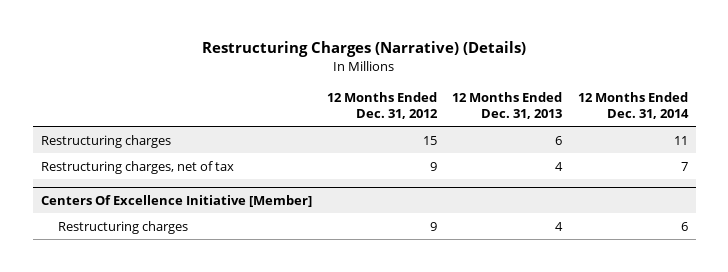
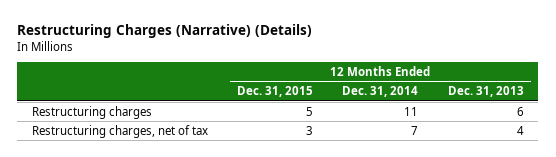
[327,91,439,119] 12 Months Ended Dec. 31, 2012 -> none
none -> [237,86,314,98] Dec. 31, 2015
[40,194,312,207] Centers Of Excellence Initiative [Member] -> none
[57,220,188,234] Restructuring charges -> none

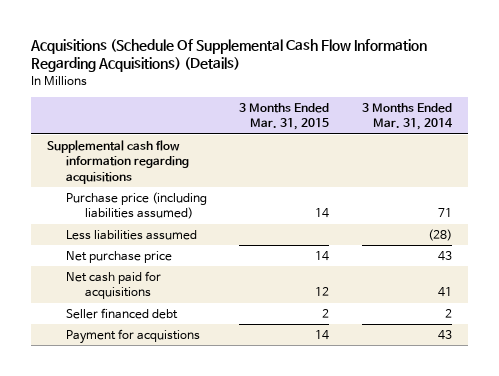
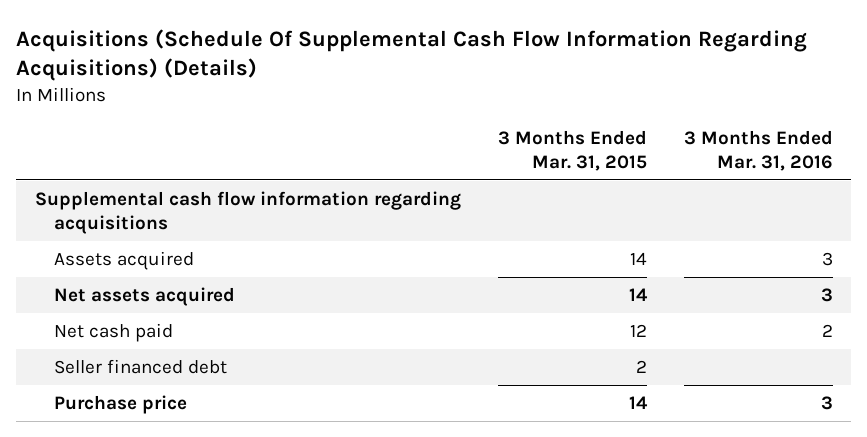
[361,102,453,131] 3 Months Ended Mar. 31, 2014 -> none
none -> [683,130,833,171] 3 Months Ended Mar. 31, 2016
[66,229,198,240] Less liabilities assumed -> none
[66,191,208,220] Purchase price (including liabilities assumed) -> [53,250,194,270] Assets acquired
[66,250,173,263] Net purchase price -> [53,286,235,306] Net assets acquired
[66,270,162,300] Net cash paid for acquisitions -> [53,322,173,342] Net cash paid
[66,328,201,344] Payment for acquistions -> [53,394,187,414] Purchase price

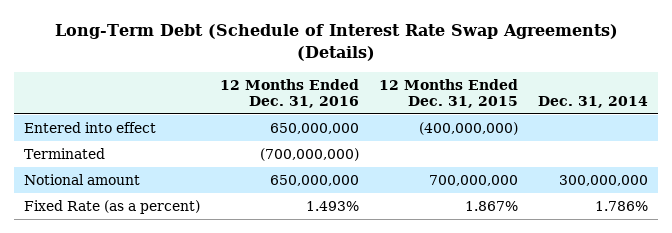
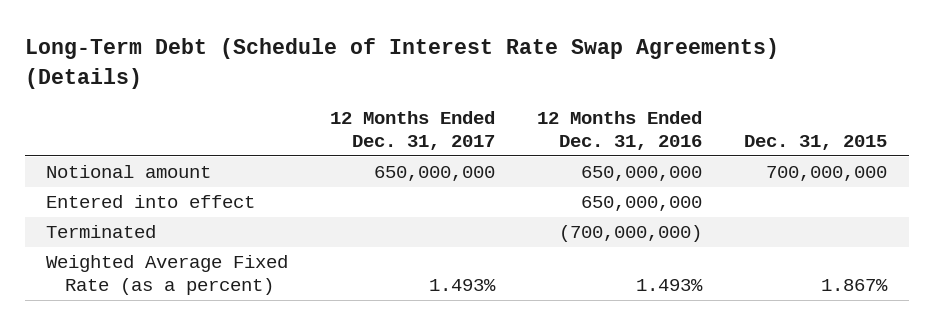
[378,78,518,108] 12 Months Ended Dec. 31, 2015 -> none
[537,95,648,108] Dec. 31, 2014 -> none
none -> [330,110,496,150] 12 Months Ended Dec. 31, 2017
none -> [744,134,888,150] Dec. 31, 2015
[24,173,141,185] Notional amount -> [46,165,212,179] Notional amount
[24,199,201,214] Fixed Rate (as a percent) -> [46,255,289,296] Weighted Average Fixed Rate (as a percent)

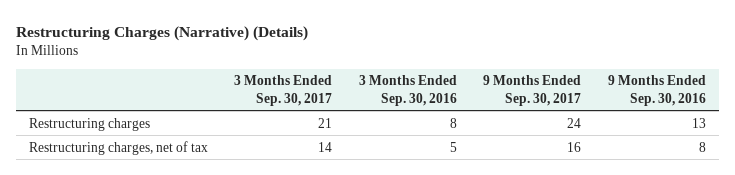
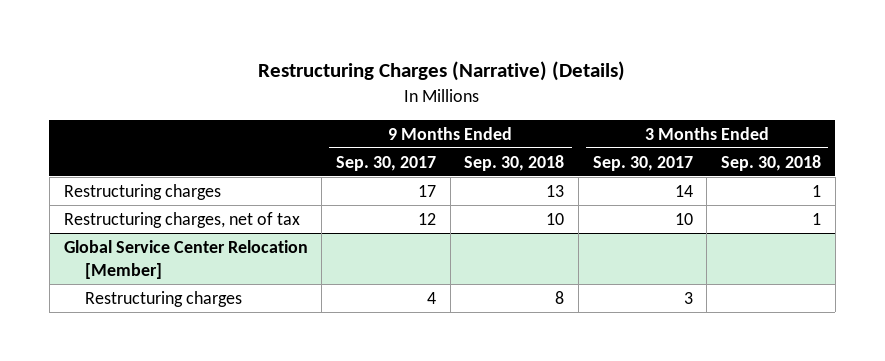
[358,75,457,106] 3 Months Ended Sep. 30, 2016 -> none
[607,75,706,106] 9 Months Ended Sep. 30, 2016 -> none
none -> [464,154,565,171] Sep. 30, 2018
none -> [721,154,822,171] Sep. 30, 2018
[318,117,333,128] 21 -> [674,184,693,197] 14
[567,117,582,128] 24 -> [418,184,437,197] 17
[318,141,333,152] 14 -> [674,212,693,225] 10
[567,141,582,152] 16 -> [418,212,437,225] 12
none -> [63,239,308,280] Global Service Center Relocation [Member]
none -> [84,290,242,307] Restructuring charges

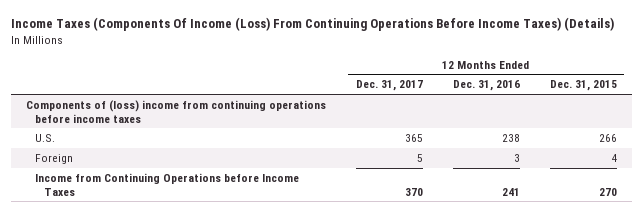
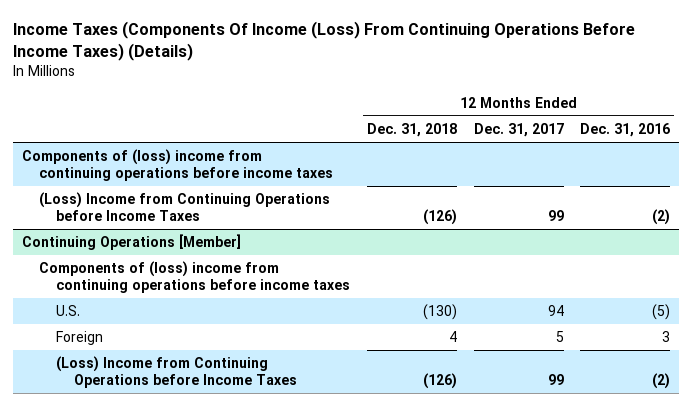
[549,80,617,92] Dec. 31, 2015 -> none
none -> [367,122,458,137] Dec. 31, 2018
none -> [39,192,331,222] (Loss) Income from Continuing Operations before Income Taxes
none -> [21,234,241,251] Continuing Operations [Member]
none -> [39,261,351,294] Components of (loss) income from continuing operations before income taxes
[404,133,423,142] 365 -> [547,305,564,317] 94
[501,133,520,142] 238 -> [652,304,671,321] (5)
[34,172,299,196] Income from Continuing Operations before Income Taxes -> [56,356,297,389] (Loss) Income from Continuing Operations before Income Taxes
[404,187,423,196] 370 -> [547,374,564,386] 99
[501,187,520,196] 241 -> [652,373,671,390] (2)

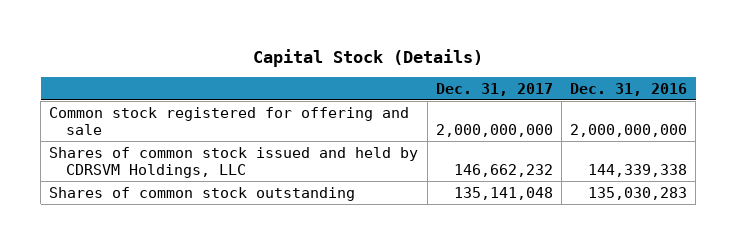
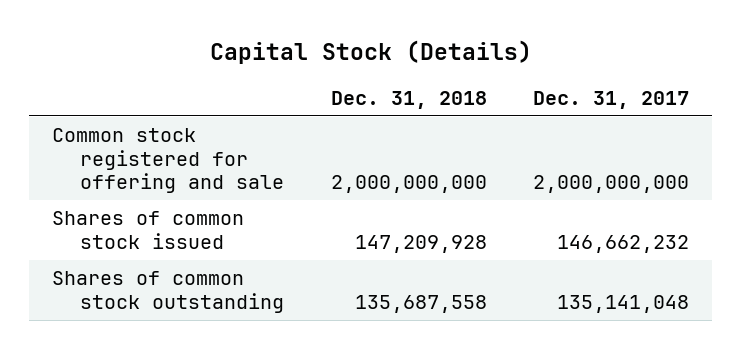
[570,82,688,96] Dec. 31, 2016 -> none
none -> [330,90,487,109] Dec. 31, 2018
[49,146,419,178] Shares of common stock issued and held by CDRSVM Holdings, LLC -> [52,211,245,249] Shares of common stock issued

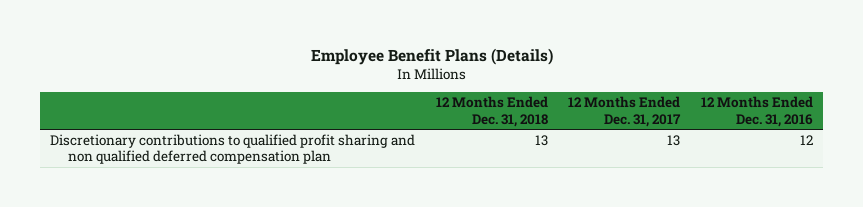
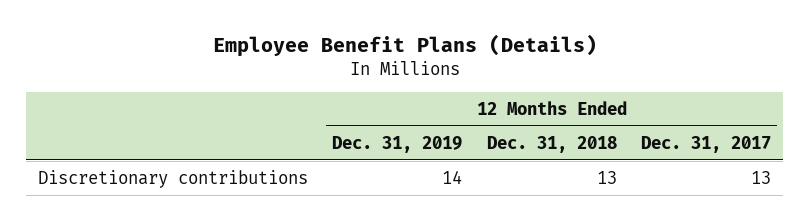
[700,96,813,127] 12 Months Ended Dec. 31, 2016 -> none
none -> [332,135,463,153] Dec. 31, 2019
[50,134,416,165] Discretionary contributions to qualified profit sharing and non qualified deferred compensation plan -> [37,169,308,188] Discretionary contributions

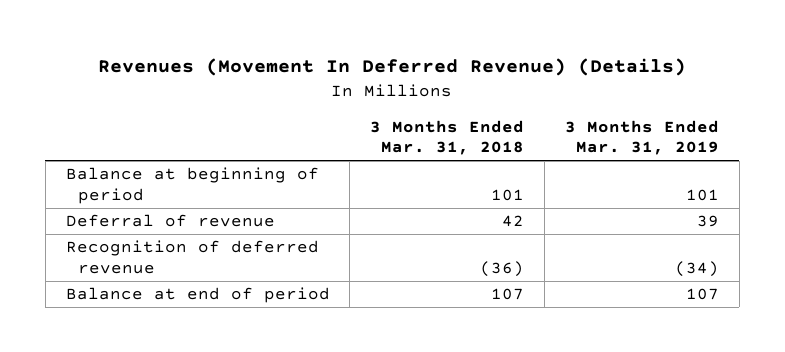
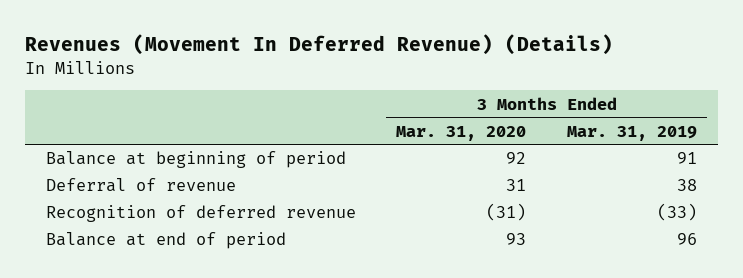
[370,119,525,156] 3 Months Ended Mar. 31, 2018 -> none
none -> [396,125,527,141] Mar. 31, 2020
[685,188,719,201] 101 -> [677,152,698,165] 91
[696,215,719,228] 39 -> [677,179,698,192] 38
[674,260,719,277] (34) -> [657,203,698,222] (33)
[685,288,719,301] 107 -> [677,233,698,246] 96

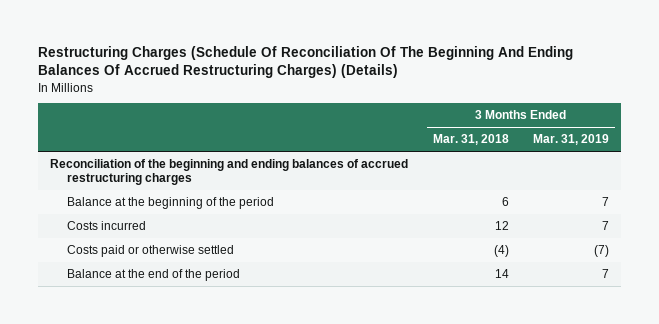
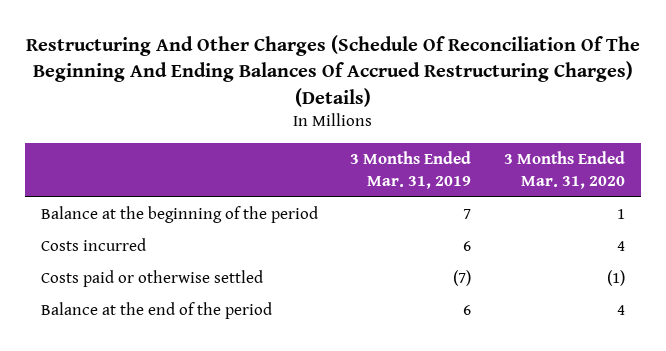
[38,45,574,79] Restructuring Charges (Schedule Of Reconciliation Of The Beginning And Ending Balances Of Accrued Restructuring Charges) (Details) -> [25,35,640,107] Restructuring And Other Charges (Schedule Of Reconciliation Of The Beginning And Ending Balances Of Accrued Restructuring Charges) (Details)
[432,134,509,146] Mar. 31, 2018 -> none
none -> [503,151,625,190] 3 Months Ended Mar. 31, 2020
[50,159,409,186] Reconciliation of the beginning and ending balances of accrued restructuring charges -> none
[601,221,609,231] 7 -> [463,240,472,251] 6
[601,269,609,279] 7 -> [463,304,472,315] 6

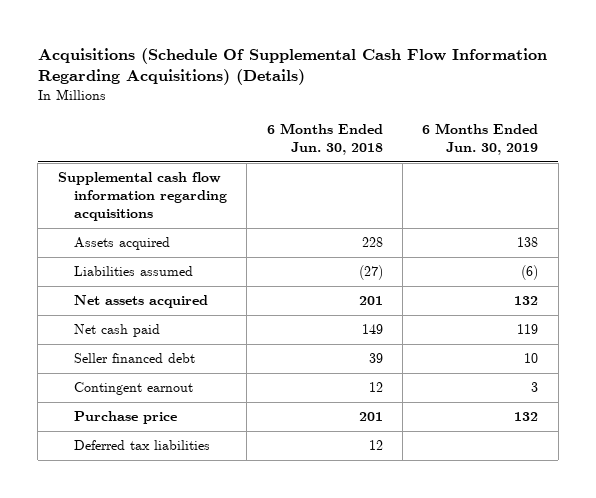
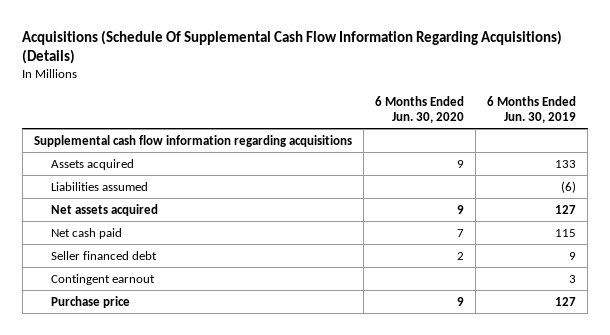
[266,122,383,155] 6 Months Ended Jun. 30, 2018 -> none
none -> [375,96,465,123] 6 Months Ended Jun. 30, 2020
[517,237,539,248] 138 -> [555,159,577,168] 133
[514,296,539,306] 132 -> [555,204,577,214] 127
[517,324,539,335] 119 -> [555,228,577,237] 115
[524,353,539,364] 10 -> [569,251,577,260] 9
[74,440,211,451] Deferred tax liabilities -> none
[514,412,539,422] 132 -> [555,296,577,306] 127

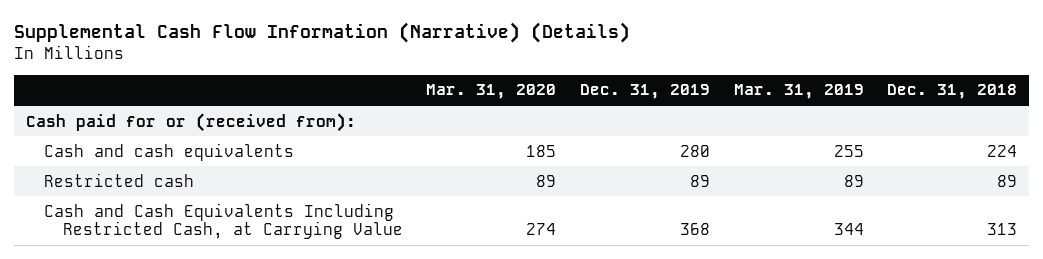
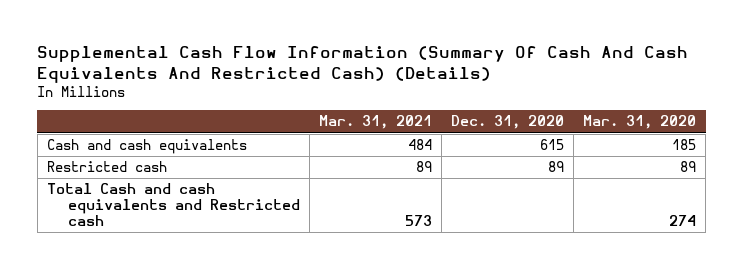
[13,21,630,43] Supplemental Cash Flow Information (Narrative) (Details) -> [37,46,689,83] Supplemental Cash Flow Information (Summary Of Cash And Cash Equivalents And Restricted Cash) (Details)
[579,84,710,100] Dec. 31, 2019 -> none
[733,84,864,100] Mar. 31, 2019 -> none
[887,84,1018,100] Dec. 31, 2018 -> none
none -> [318,115,432,130] Mar. 31, 2021
none -> [450,115,564,130] Dec. 31, 2020
[25,112,356,132] Cash paid for or (received from): -> none
[44,202,403,239] Cash and Cash Equivalents Including Restricted Cash, at Carrying Value -> [47,183,300,227] Total Cash and cash equivalents and Restricted cash

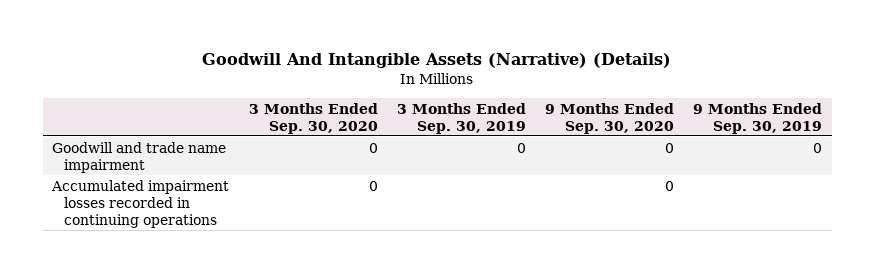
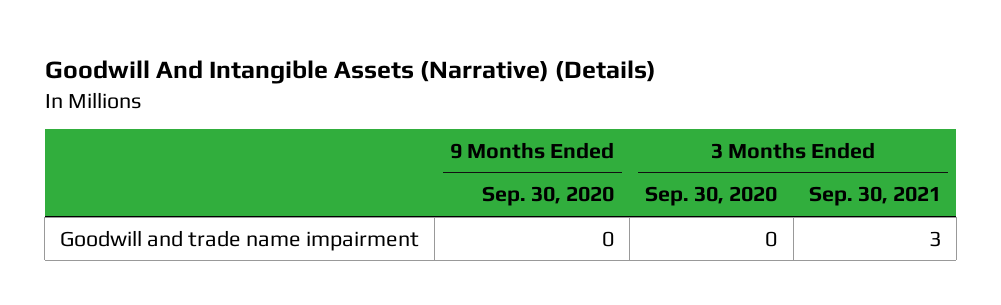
[396,102,526,134] 3 Months Ended Sep. 30, 2019 -> none
[693,102,823,134] 9 Months Ended Sep. 30, 2019 -> none
none -> [808,186,941,207] Sep. 30, 2021
[51,179,230,228] Accumulated impairment losses recorded in continuing operations -> none

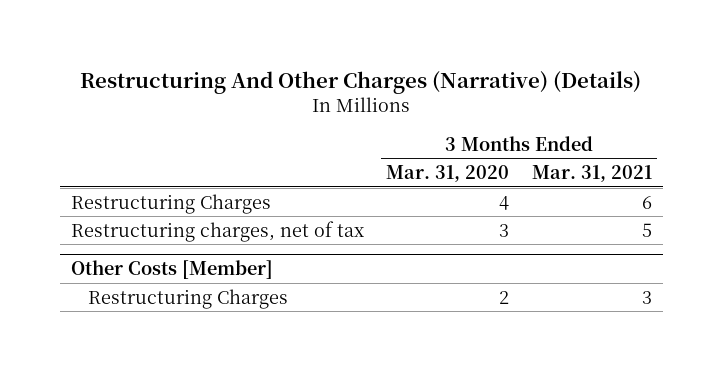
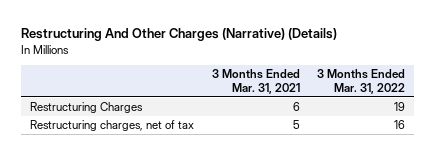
[386,165,510,183] Mar. 31, 2020 -> none
none -> [317,69,406,95] 3 Months Ended Mar. 31, 2022
[71,260,274,280] Other Costs [Member] -> none
[87,288,288,309] Restructuring Charges -> none

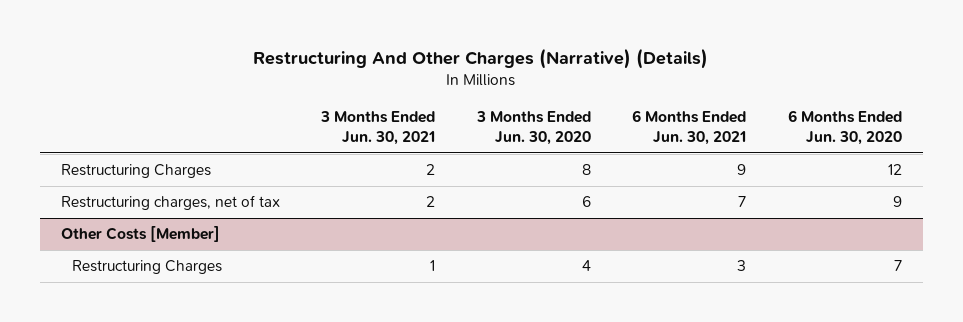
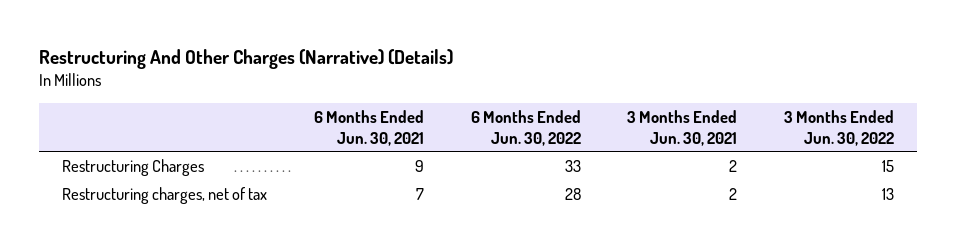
[475,110,591,146] 3 Months Ended Jun. 30, 2020 -> none
[787,109,902,146] 6 Months Ended Jun. 30, 2020 -> none
none -> [470,109,581,146] 6 Months Ended Jun. 30, 2022
none -> [783,109,894,146] 3 Months Ended Jun. 30, 2022
[60,226,220,243] Other Costs [Member] -> none
[71,260,222,275] Restructuring Charges -> none

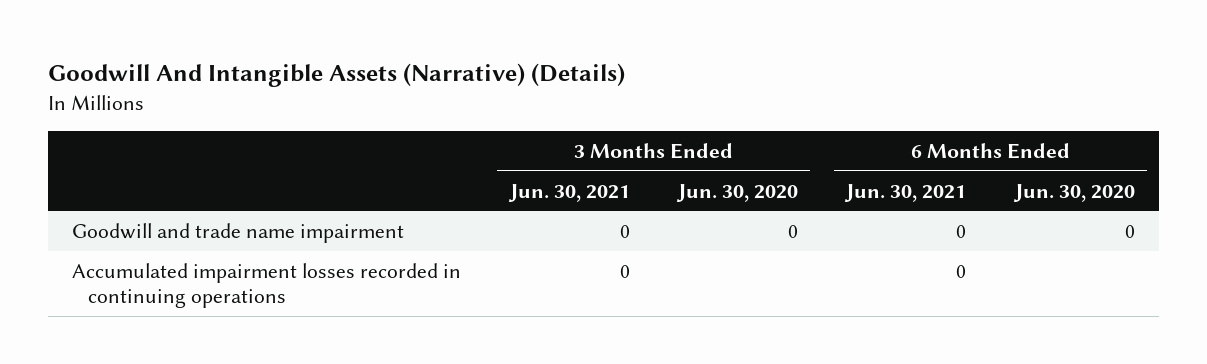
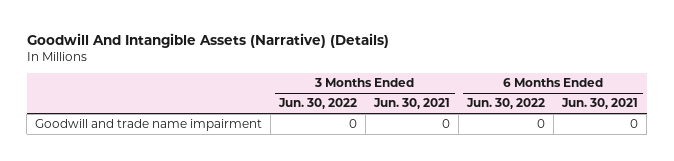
[676,183,799,202] Jun. 30, 2020 -> none
[1012,183,1135,202] Jun. 30, 2020 -> none
none -> [278,98,358,110] Jun. 30, 2022
none -> [466,98,546,110] Jun. 30, 2022
[72,262,462,309] Accumulated impairment losses recorded in continuing operations -> none

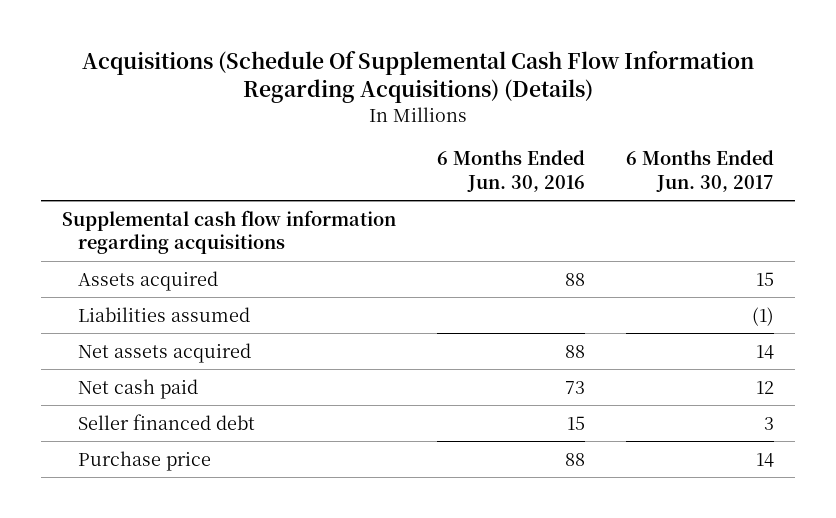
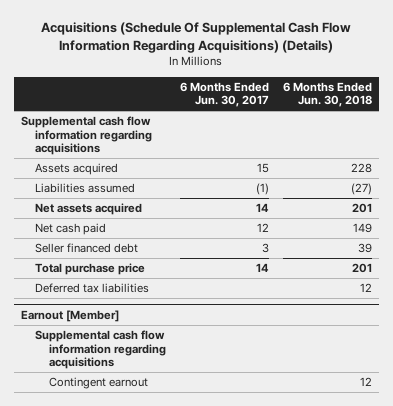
[436,149,585,192] 6 Months Ended Jun. 30, 2016 -> none
none -> [282,81,372,108] 6 Months Ended Jun. 30, 2018
[78,450,212,471] Purchase price -> [34,263,145,276] Total purchase price
none -> [34,283,149,294] Deferred tax liabilities
none -> [20,309,119,322] Earnout [Member]
none -> [34,330,166,370] Supplemental cash flow information regarding acquisitions
none -> [48,377,148,390] Contingent earnout

